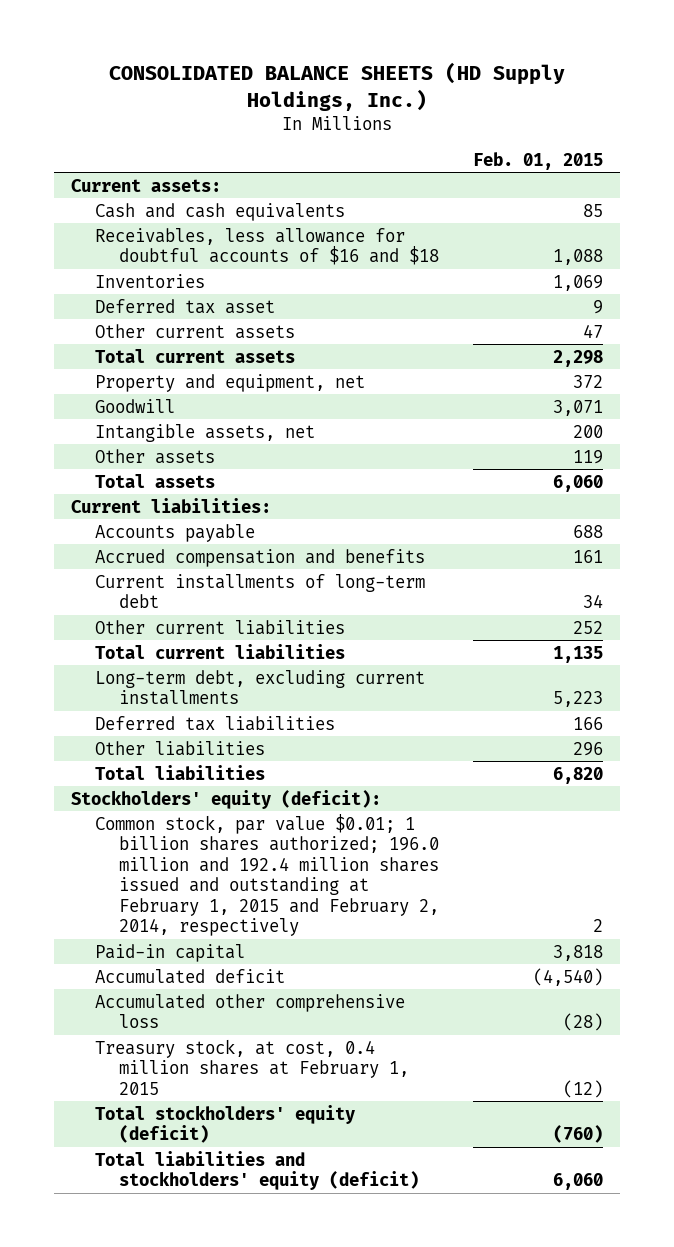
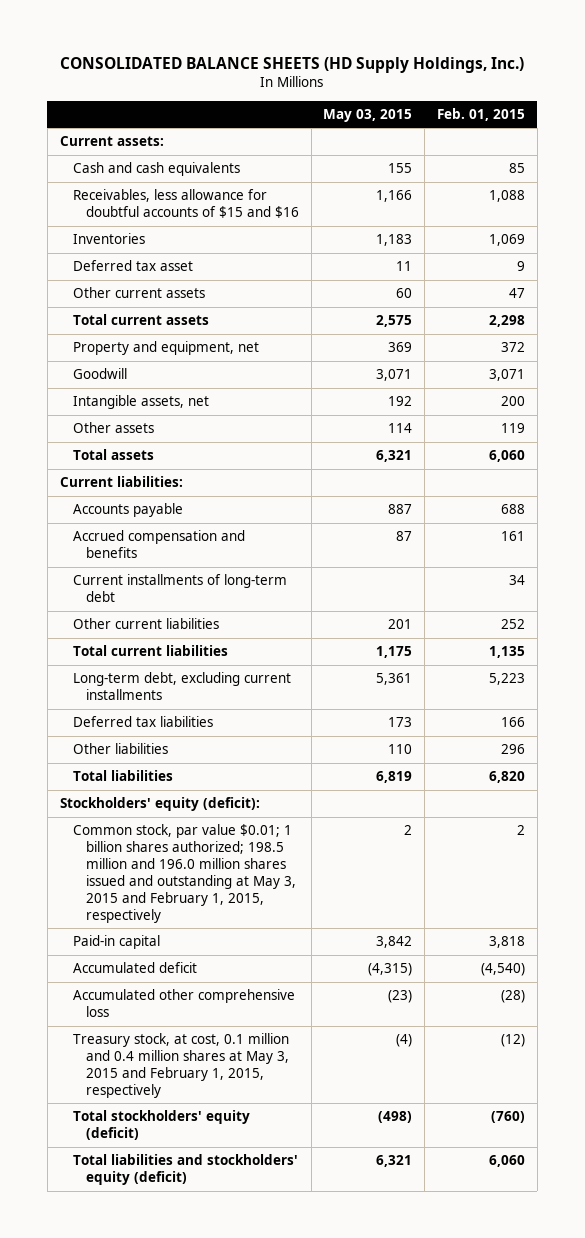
none -> [323,109,413,123] May 03, 2015
[94,227,439,266] Receivables, less allowance for doubtful accounts of $16 and $18 -> [72,189,299,219] Receivables, less allowance for doubtful accounts of $15 and $16
[94,813,439,936] Common stock, par value $0.01; 1 billion shares authorized; 196.0 million and 192.4 million shares issued and outstanding at February 1, 2015 and February 2, 2014, respectively -> [72,824,296,923] Common stock, par value $0.01; 1 billion shares authorized; 198.5 million and 196.0 million shares issued and outstanding at May 3, 2015 and February 1, 2015, respectively
[94,1038,409,1095] Treasury stock, at cost, 0.4 million shares at February 1, 2015 -> [72,1033,289,1098] Treasury stock, at cost, 0.1 million and 0.4 million shares at May 3, 2015 and February 1, 2015, respectively

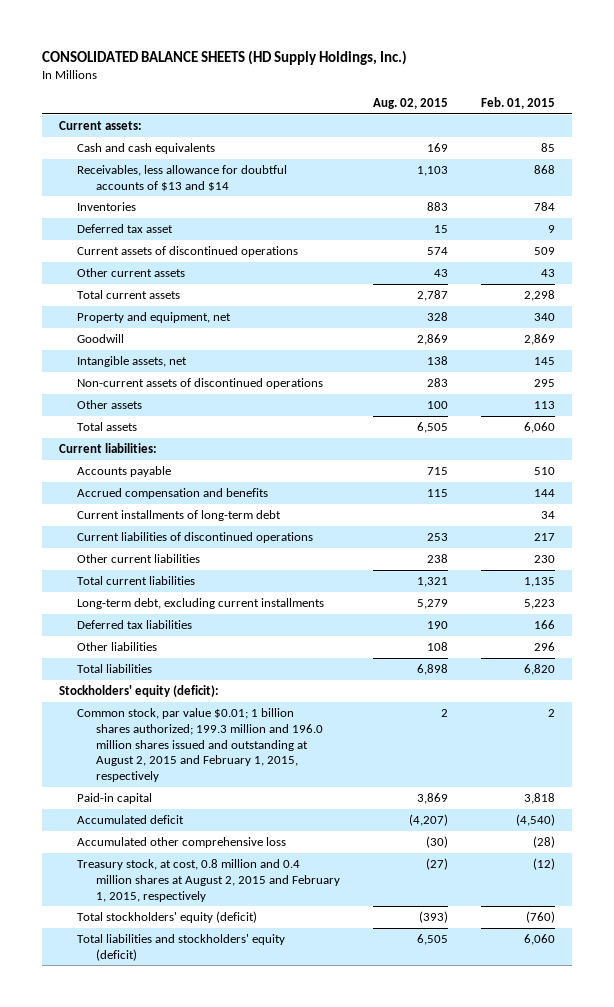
[323,109,413,123] May 03, 2015 -> none
none -> [373,97,449,109] Aug. 02, 2015
[72,189,299,219] Receivables, less allowance for doubtful accounts of $15 and $16 -> [77,164,288,191] Receivables, less allowance for doubtful accounts of $13 and $14
[489,190,526,203] 1,088 -> [534,164,556,174] 868
[489,234,526,247] 1,069 -> [534,201,556,211] 784
none -> [77,245,299,257] Current assets of discontinued operations
[509,288,526,299] 47 -> [541,268,556,277] 43
[501,342,526,353] 372 -> [534,312,556,321] 340
[489,369,526,382] 3,071 -> [524,333,556,345] 2,869
[501,396,526,407] 200 -> [534,356,556,365] 145
none -> [77,377,324,389] Non-current assets of discontinued operations
[501,423,526,434] 119 -> [534,400,556,409] 113
[501,504,526,515] 688 -> [534,466,556,475] 510
[501,531,526,542] 161 -> [534,488,556,497] 144
none -> [77,531,314,543] Current liabilities of discontinued operations
[501,619,526,630] 252 -> [534,554,556,563] 230
[72,824,296,923] Common stock, par value $0.01; 1 billion shares authorized; 198.5 million and 196.0 million shares issued and outstanding at May 3, 2015 and February 1, 2015, respectively -> [77,707,323,783] Common stock, par value $0.01; 1 billion shares authorized; 199.3 million and 196.0 million shares issued and outstanding at August 2, 2015 and February 1, 2015, respectively
[72,1033,289,1098] Treasury stock, at cost, 0.1 million and 0.4 million shares at May 3, 2015 and February 1, 2015, respectively -> [77,858,340,902] Treasury stock, at cost, 0.8 million and 0.4 million shares at August 2, 2015 and February 1, 2015, respectively

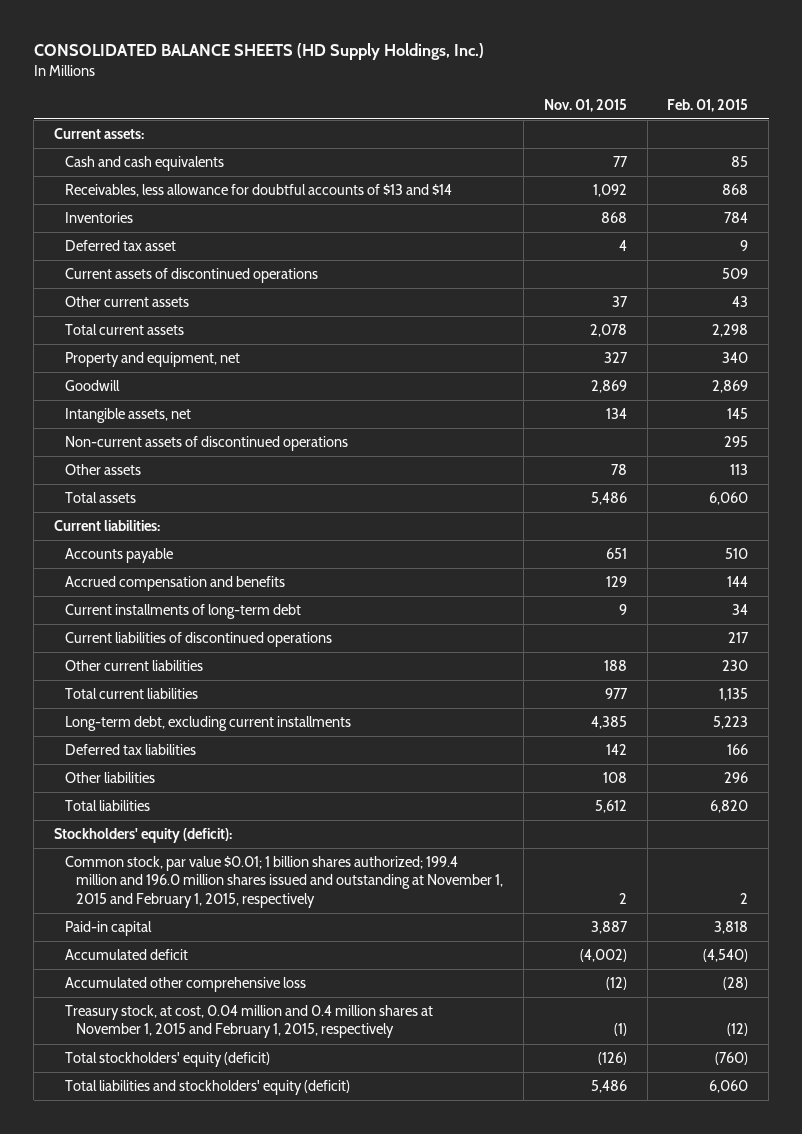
[373,97,449,109] Aug. 02, 2015 -> none
none -> [543,98,627,112] Nov. 01, 2015
[77,707,323,783] Common stock, par value $0.01; 1 billion shares authorized; 199.3 million and 196.0 million shares issued and outstanding at August 2, 2015 and February 1, 2015, respectively -> [65,856,504,908] Common stock, par value $0.01; 1 billion shares authorized; 199.4 million and 196.0 million shares issued and outstanding at November 1, 2015 and February 1, 2015, respectively
[77,858,340,902] Treasury stock, at cost, 0.8 million and 0.4 million shares at August 2, 2015 and February 1, 2015, respectively -> [65,1005,434,1039] Treasury stock, at cost, 0.04 million and 0.4 million shares at November 1, 2015 and February 1, 2015, respectively

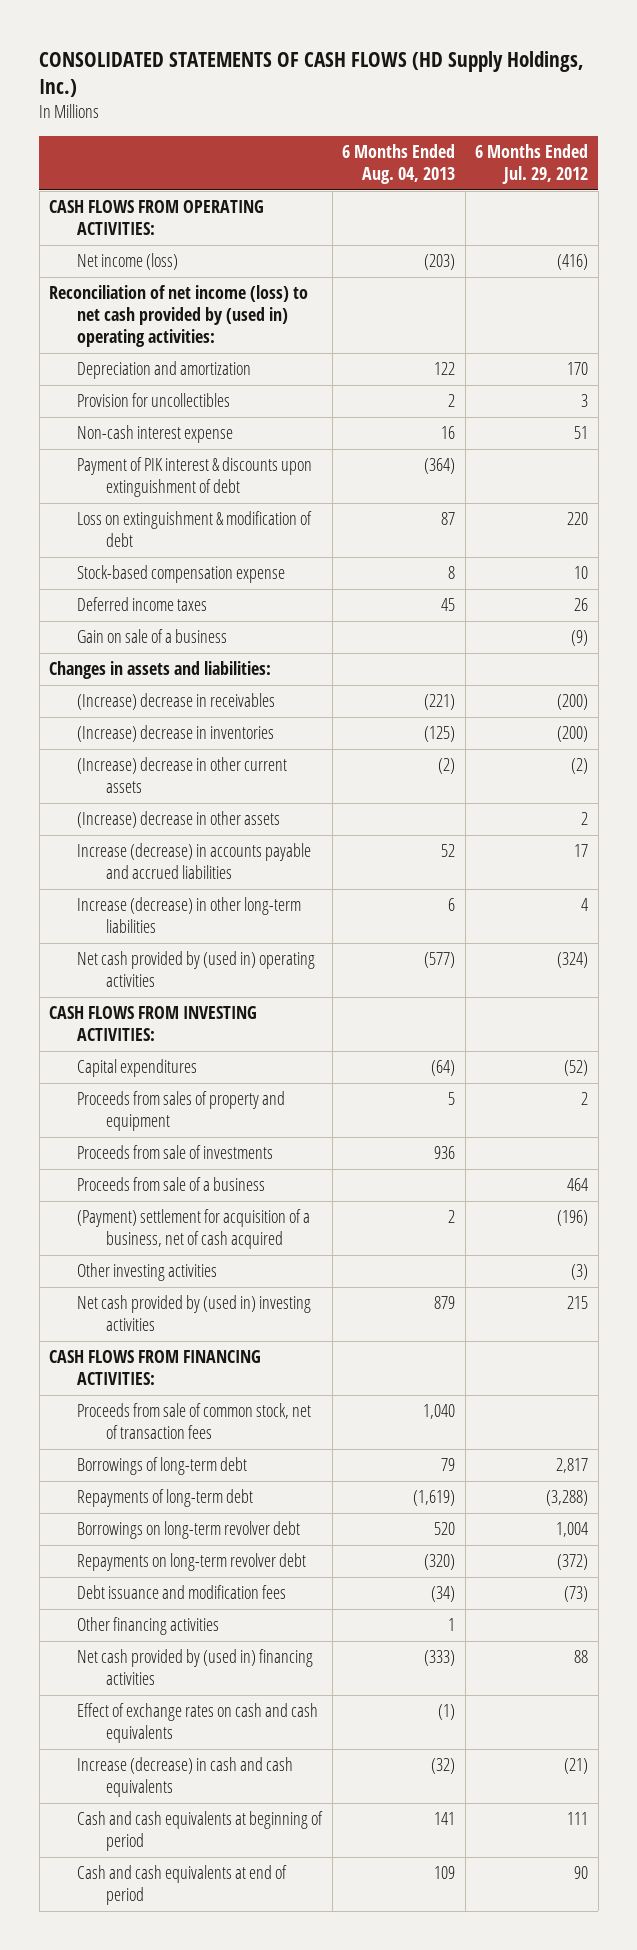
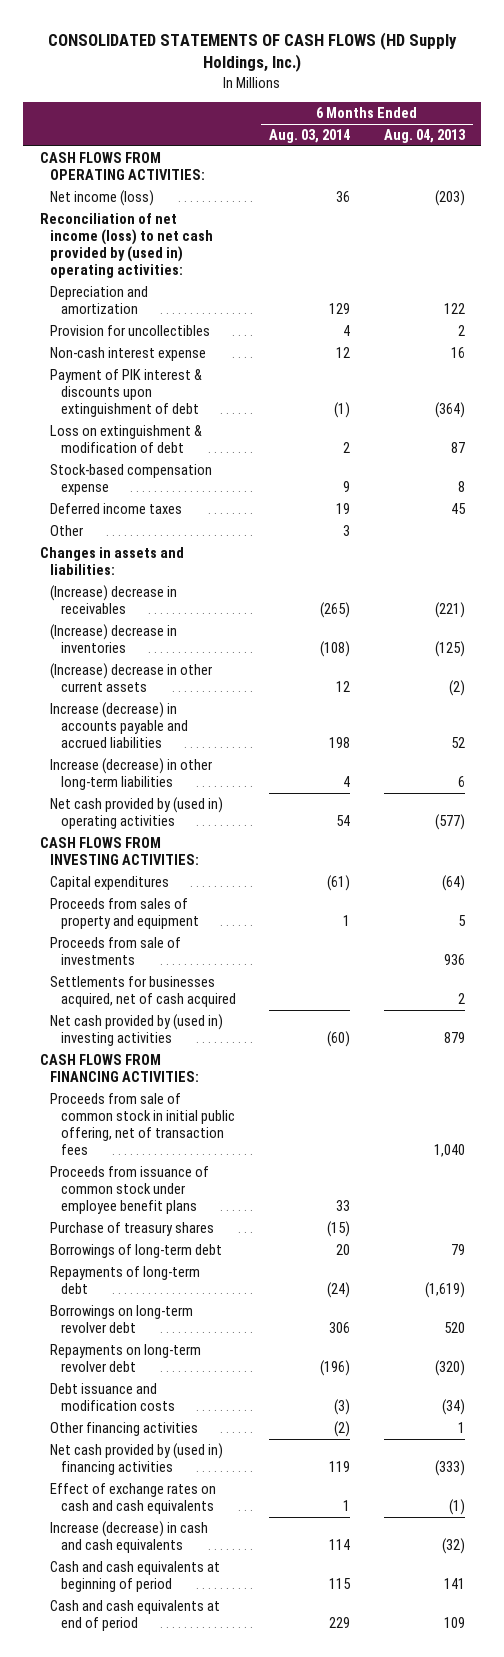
[475,144,589,184] 6 Months Ended Jul. 29, 2012 -> none
none -> [269,129,351,144] Aug. 03, 2014
[77,629,228,644] Gain on sale of a business -> none
none -> [50,524,84,536] Other
[77,811,281,829] (Increase) decrease in other assets -> none
[77,1177,266,1192] Proceeds from sale of a business -> none
[77,1263,218,1282] Other investing activities -> none
[77,1209,311,1250] (Payment) settlement for acquisition of a business, net of cash acquired -> [50,975,236,1008] Settlements for businesses acquired, net of cash acquired
[77,1403,312,1440] Proceeds from sale of common stock, net of transaction fees -> [50,1092,235,1156] Proceeds from sale of common stock in initial public offering, net of transaction fees
none -> [50,1165,210,1215] Proceeds from issuance of common stock under employee benefit plans
none -> [50,1221,215,1236] Purchase of treasury shares
[77,1585,287,1600] Debt issuance and modification fees -> [50,1382,175,1412] Debt issuance and modification costs

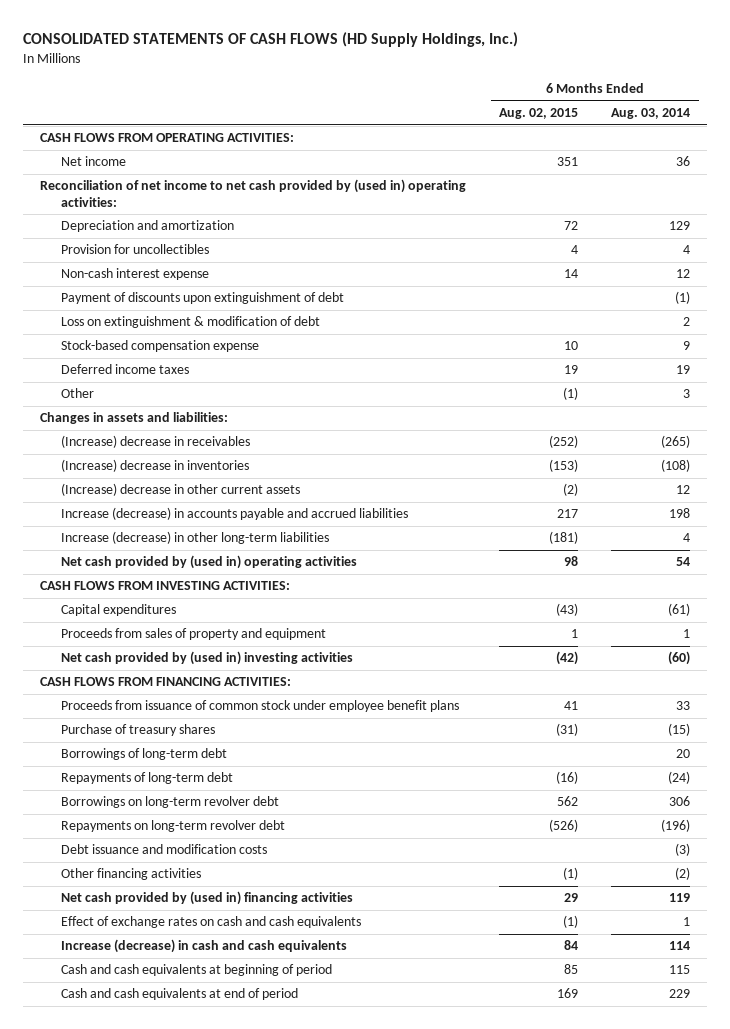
[383,129,466,144] Aug. 04, 2013 -> none
none -> [499,108,579,120] Aug. 02, 2015
[50,189,155,206] Net income (loss) -> [60,156,126,167] Net income
[39,212,214,279] Reconciliation of net income (loss) to net cash provided by (used in) operating activities: -> [39,179,466,207] Reconciliation of net income to net cash provided by (used in) operating activities:
[50,368,203,418] Payment of PIK interest & discounts upon extinguishment of debt -> [60,292,344,305] Payment of discounts upon extinguishment of debt
[50,936,182,966] Proceeds from sale of investments -> none
[50,975,236,1008] Settlements for businesses acquired, net of cash acquired -> none
[50,1092,235,1156] Proceeds from sale of common stock in initial public offering, net of transaction fees -> none

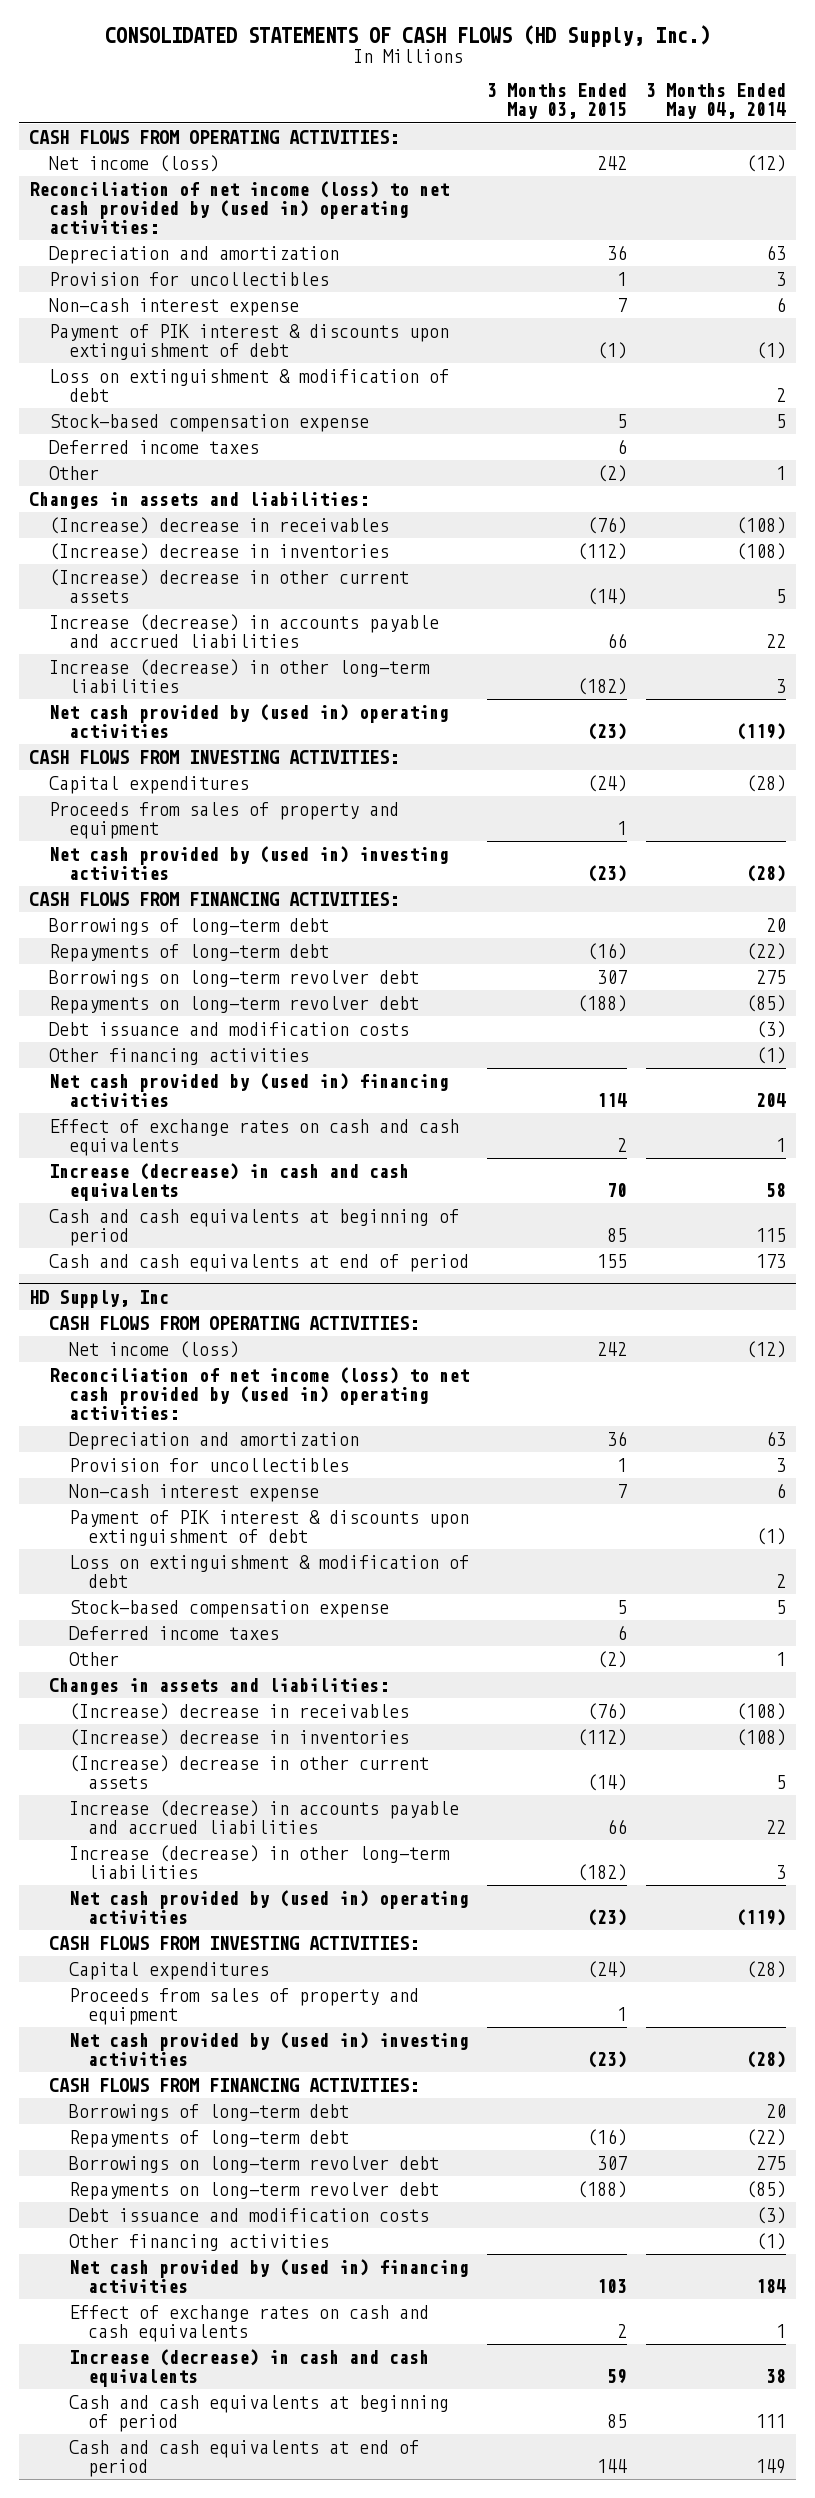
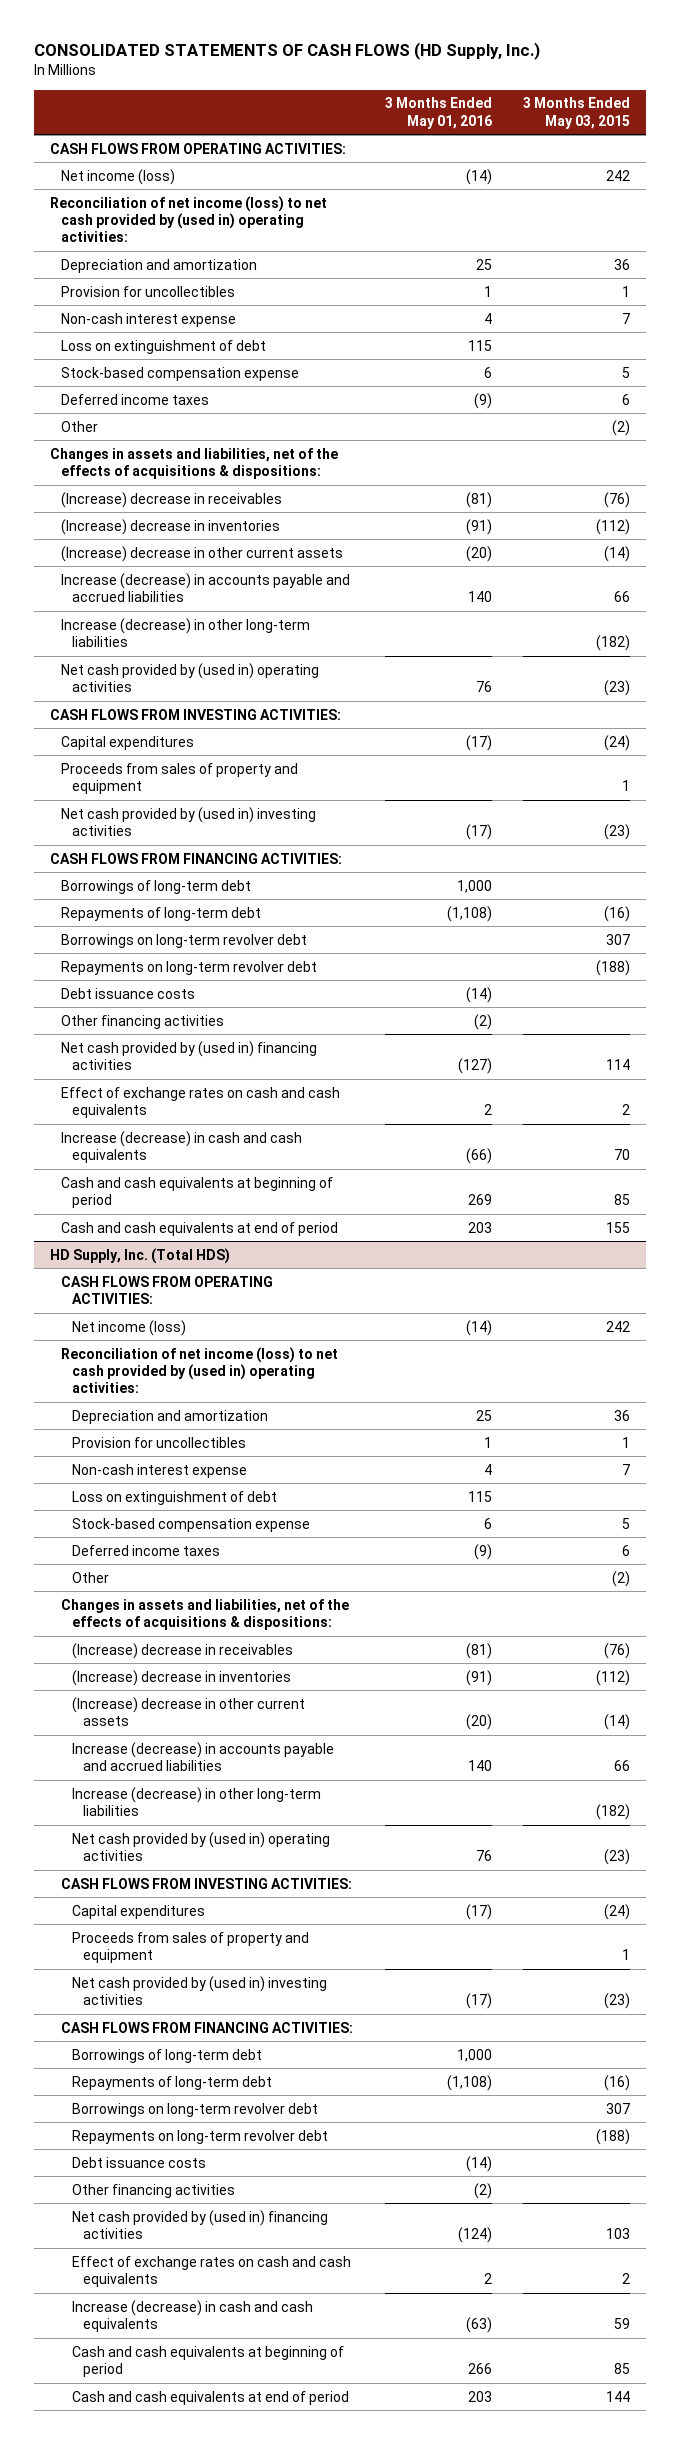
[646,83,787,120] 3 Months Ended May 04, 2014 -> none
none -> [384,97,492,129] 3 Months Ended May 01, 2016
[48,324,449,360] Payment of PIK interest & discounts upon extinguishment of debt -> none
[48,369,449,402] Loss on extinguishment & modification of debt -> [60,339,266,354] Loss on extinguishment of debt
[28,492,369,510] Changes in assets and liabilities: -> [49,447,338,480] Changes in assets and liabilities, net of the effects of acquisitions & dispositions:
[48,1022,409,1037] Debt issuance and modification costs -> [60,987,195,999] Debt issuance costs
[28,1289,169,1308] HD Supply, Inc -> [49,1247,230,1264] HD Supply, Inc. (Total HDS)
[68,1510,469,1546] Payment of PIK interest & discounts upon extinguishment of debt -> none
[68,1555,469,1588] Loss on extinguishment & modification of debt -> [72,1490,278,1505] Loss on extinguishment of debt
[48,1678,389,1696] Changes in assets and liabilities: -> [60,1598,349,1631] Changes in assets and liabilities, net of the effects of acquisitions & dispositions:
[68,2208,429,2223] Debt issuance and modification costs -> [72,2156,207,2168] Debt issuance costs

